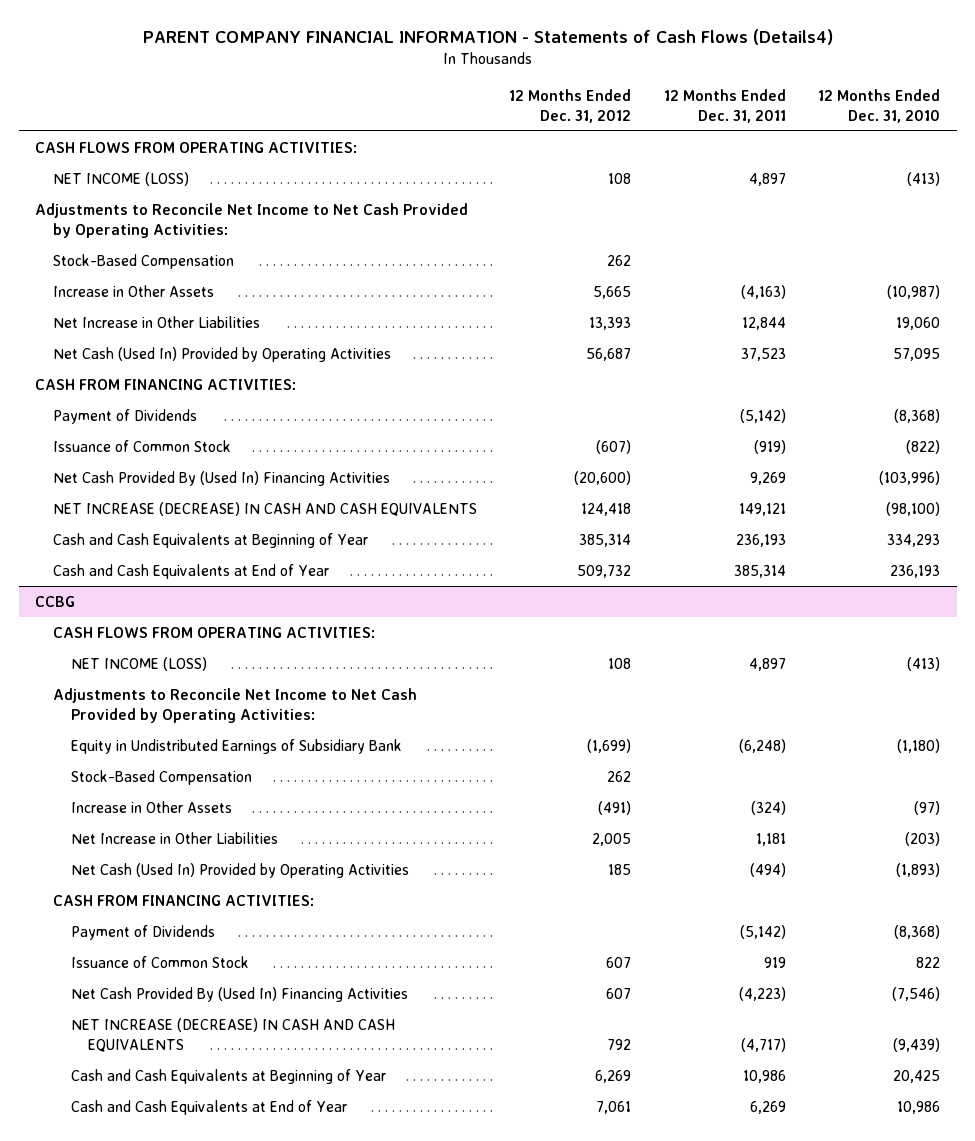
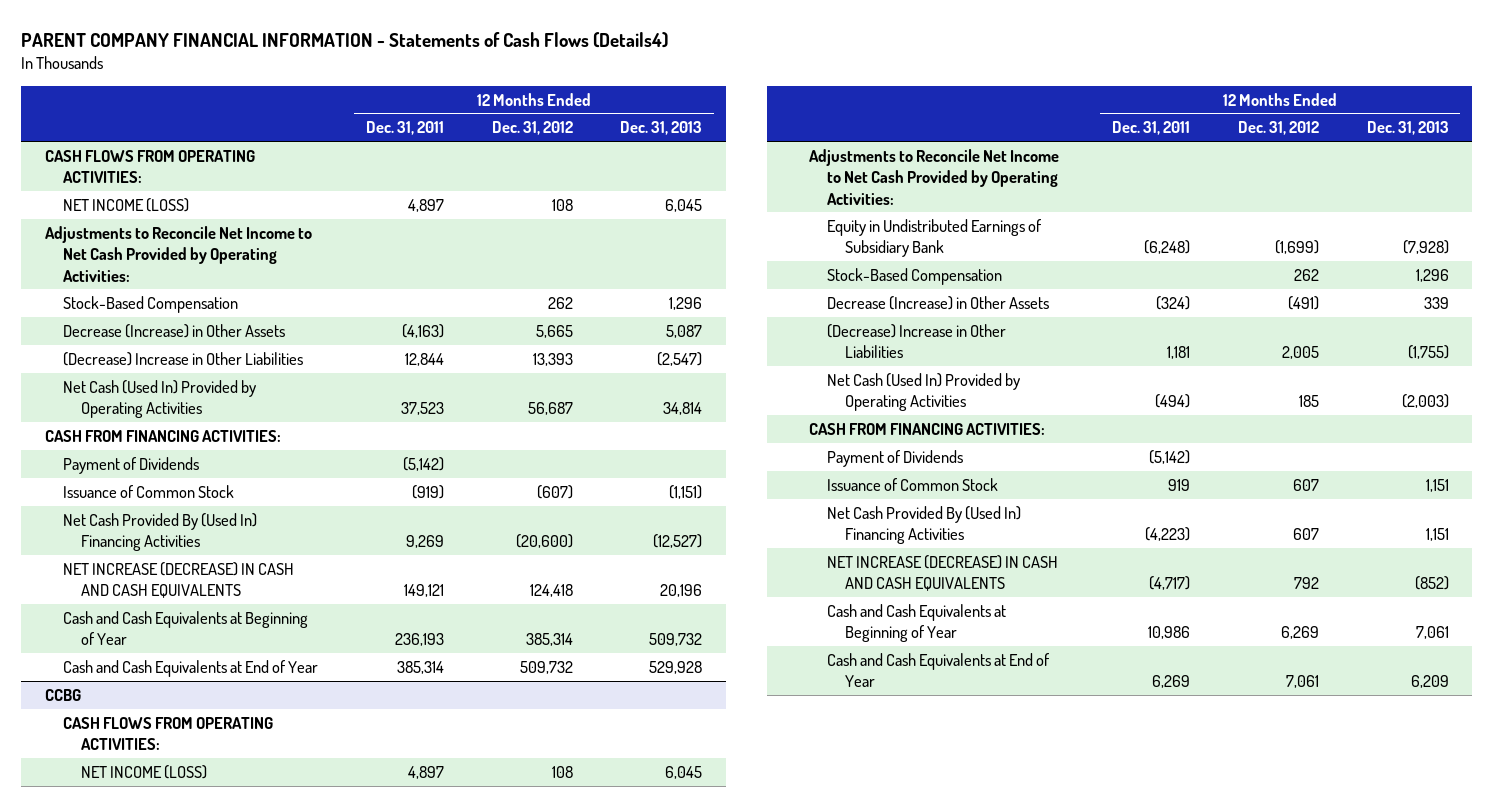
[818,88,941,123] 12 Months Ended Dec. 31, 2010 -> none
none -> [620,121,703,136] Dec. 31, 2013
[52,284,214,297] Increase in Other Assets -> [63,323,286,338] Decrease (Increase) in Other Assets
[52,315,260,328] Net Increase in Other Liabilities -> [63,351,304,366] (Decrease) Increase in Other Liabilities
[70,800,232,813] Increase in Other Assets -> [827,295,1050,310] Decrease (Increase) in Other Assets
[70,831,278,844] Net Increase in Other Liabilities -> [827,323,1007,359] (Decrease) Increase in Other Liabilities

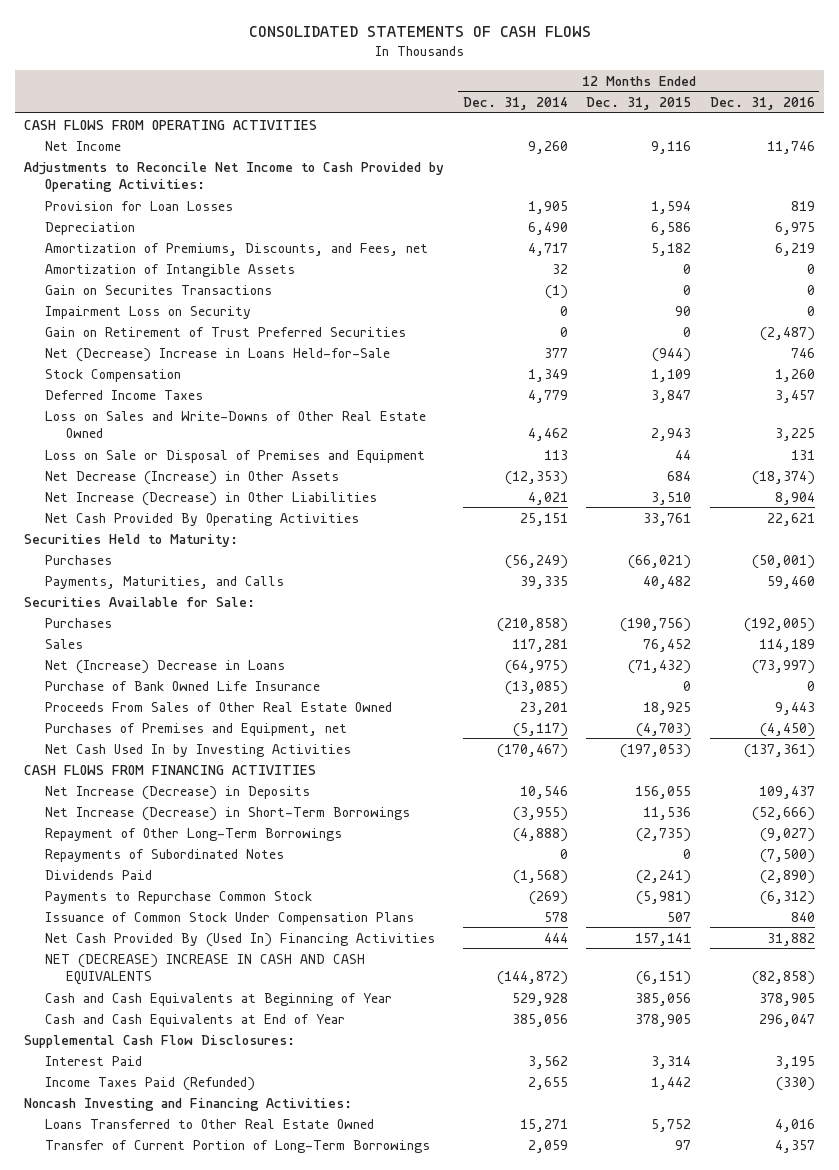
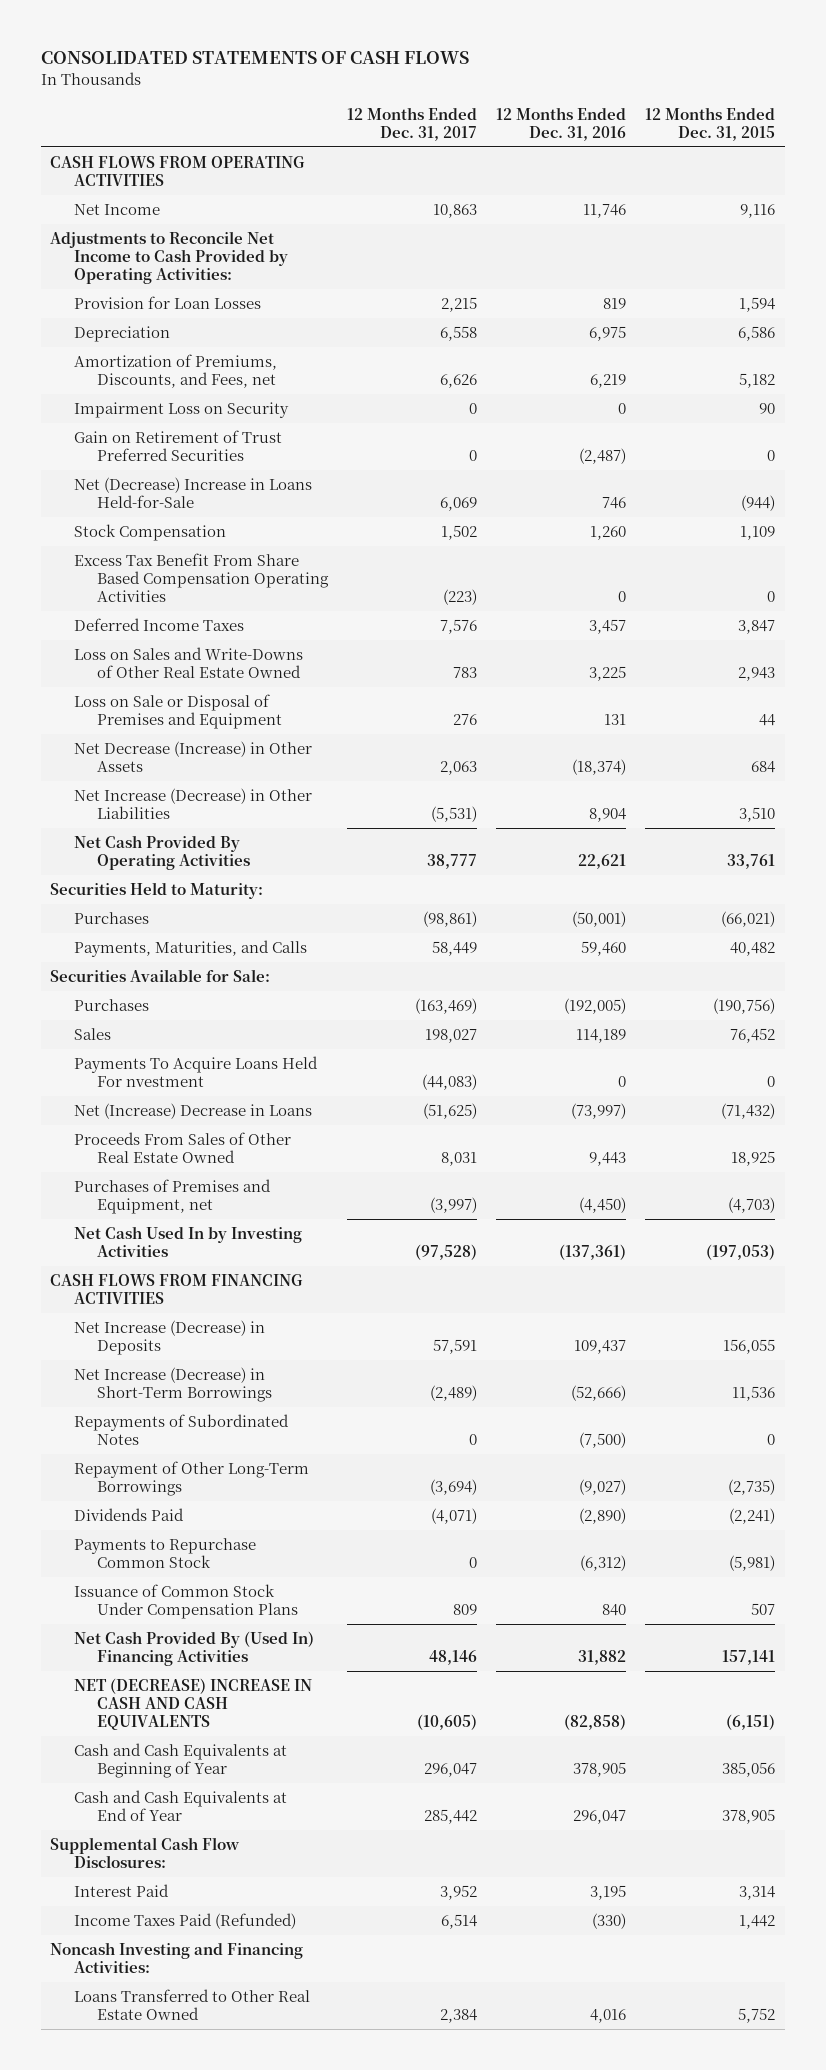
[462,97,568,111] Dec. 31, 2014 -> none
none -> [347,106,478,141] 12 Months Ended Dec. 31, 2017
[45,263,296,277] Amortization of Intangible Assets -> none
[45,284,273,295] Gain on Securites Transactions -> none
none -> [73,552,329,602] Excess Tax Benefit From Share Based Compensation Operating Activities
none -> [73,1055,318,1087] Payments To Acquire Loans Held For nvestment
[45,680,321,691] Purchase of Bank Owned Life Insurance -> none
[45,827,343,841] Repayment of Other Long-Term Borrowings -> [73,1460,309,1496] Repayment of Other Long-Term Borrowings
[45,1139,431,1153] Transfer of Current Portion of Long-Term Borrowings -> none

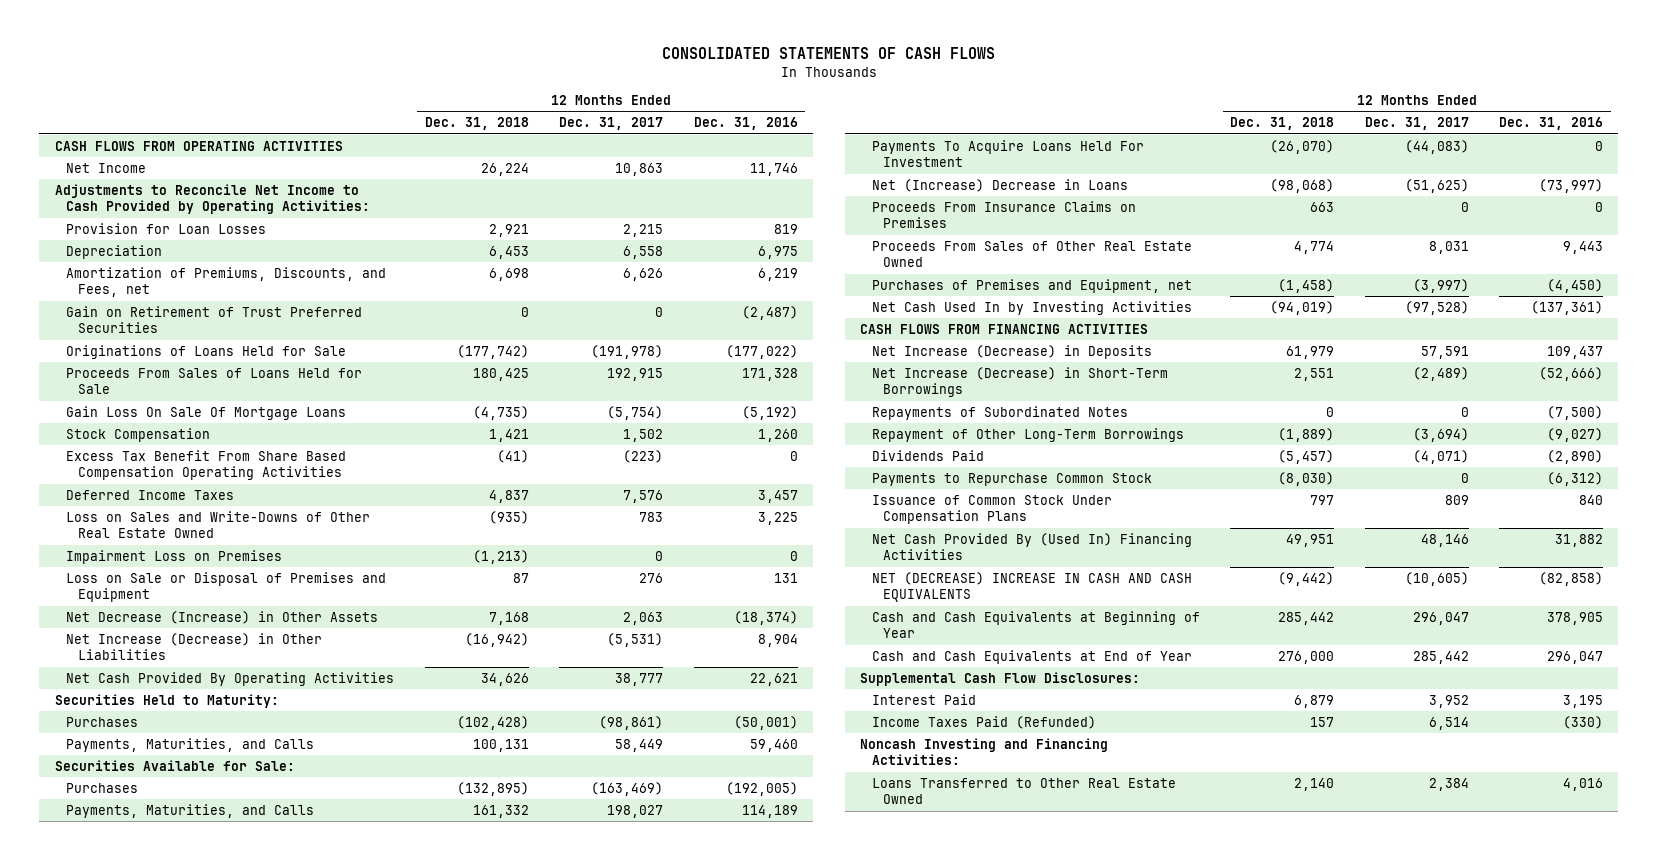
[645,106,776,141] 12 Months Ended Dec. 31, 2015 -> none
none -> [424,117,529,131] Dec. 31, 2018
[73,401,289,418] Impairment Loss on Security -> none
[73,476,312,508] Net (Decrease) Increase in Loans Held-for-Sale -> none
none -> [66,344,347,359] Originations of Loans Held for Sale
none -> [66,367,363,395] Proceeds From Sales of Loans Held for Sale
none -> [66,405,347,420] Gain Loss On Sale Of Mortgage Loans
none -> [66,549,283,564] Impairment Loss on Premises
[73,1027,111,1040] Sales -> [66,803,315,818] Payments, Maturities, and Calls
[73,1055,318,1087] Payments To Acquire Loans Held For nvestment -> [871,139,1144,168] Payments To Acquire Loans Held For Investment
none -> [871,200,1136,229] Proceeds From Insurance Claims on Premises

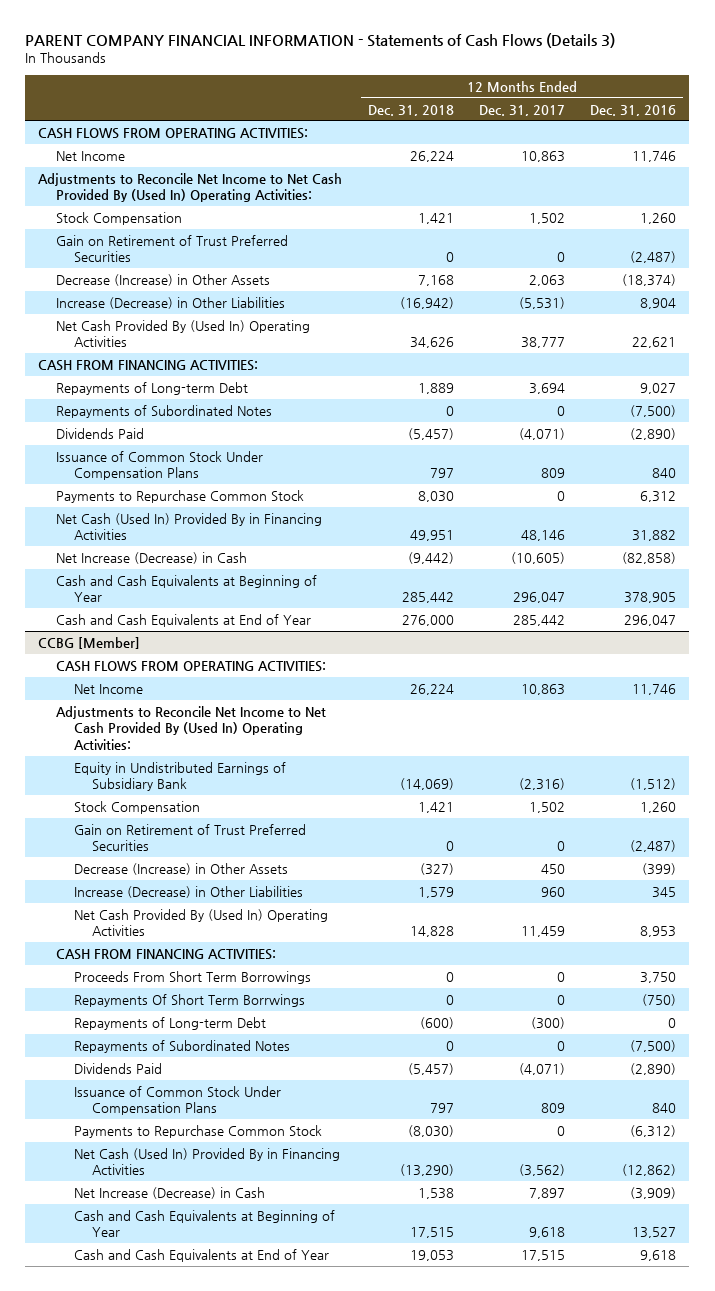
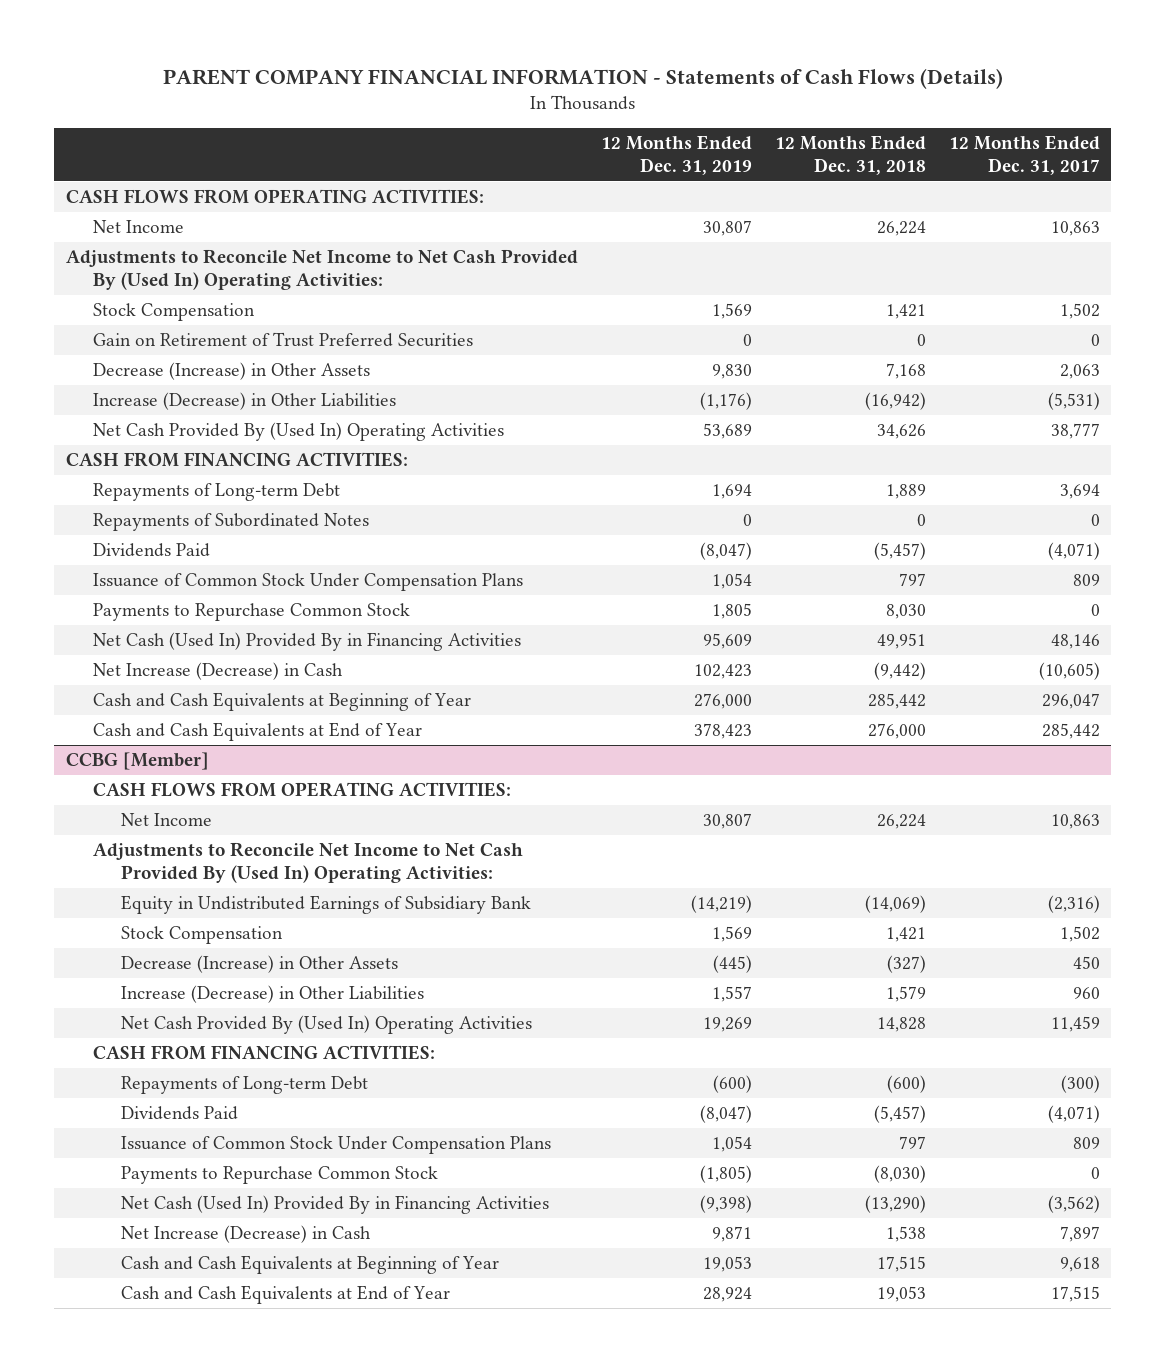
[25,33,616,49] PARENT COMPANY FINANCIAL INFORMATION - Statements of Cash Flows (Details 3) -> [162,67,1003,89] PARENT COMPANY FINANCIAL INFORMATION - Statements of Cash Flows (Details)
[590,104,677,116] Dec. 31, 2016 -> none
none -> [600,135,752,175] 12 Months Ended Dec. 31, 2019
[73,823,306,852] Gain on Retirement of Trust Preferred Securities -> none
[73,970,311,984] Proceeds From Short Term Borrowings -> none
[73,993,305,1007] Repayments Of Short Term Borrwings -> none
[73,1039,290,1053] Repayments of Subordinated Notes -> none

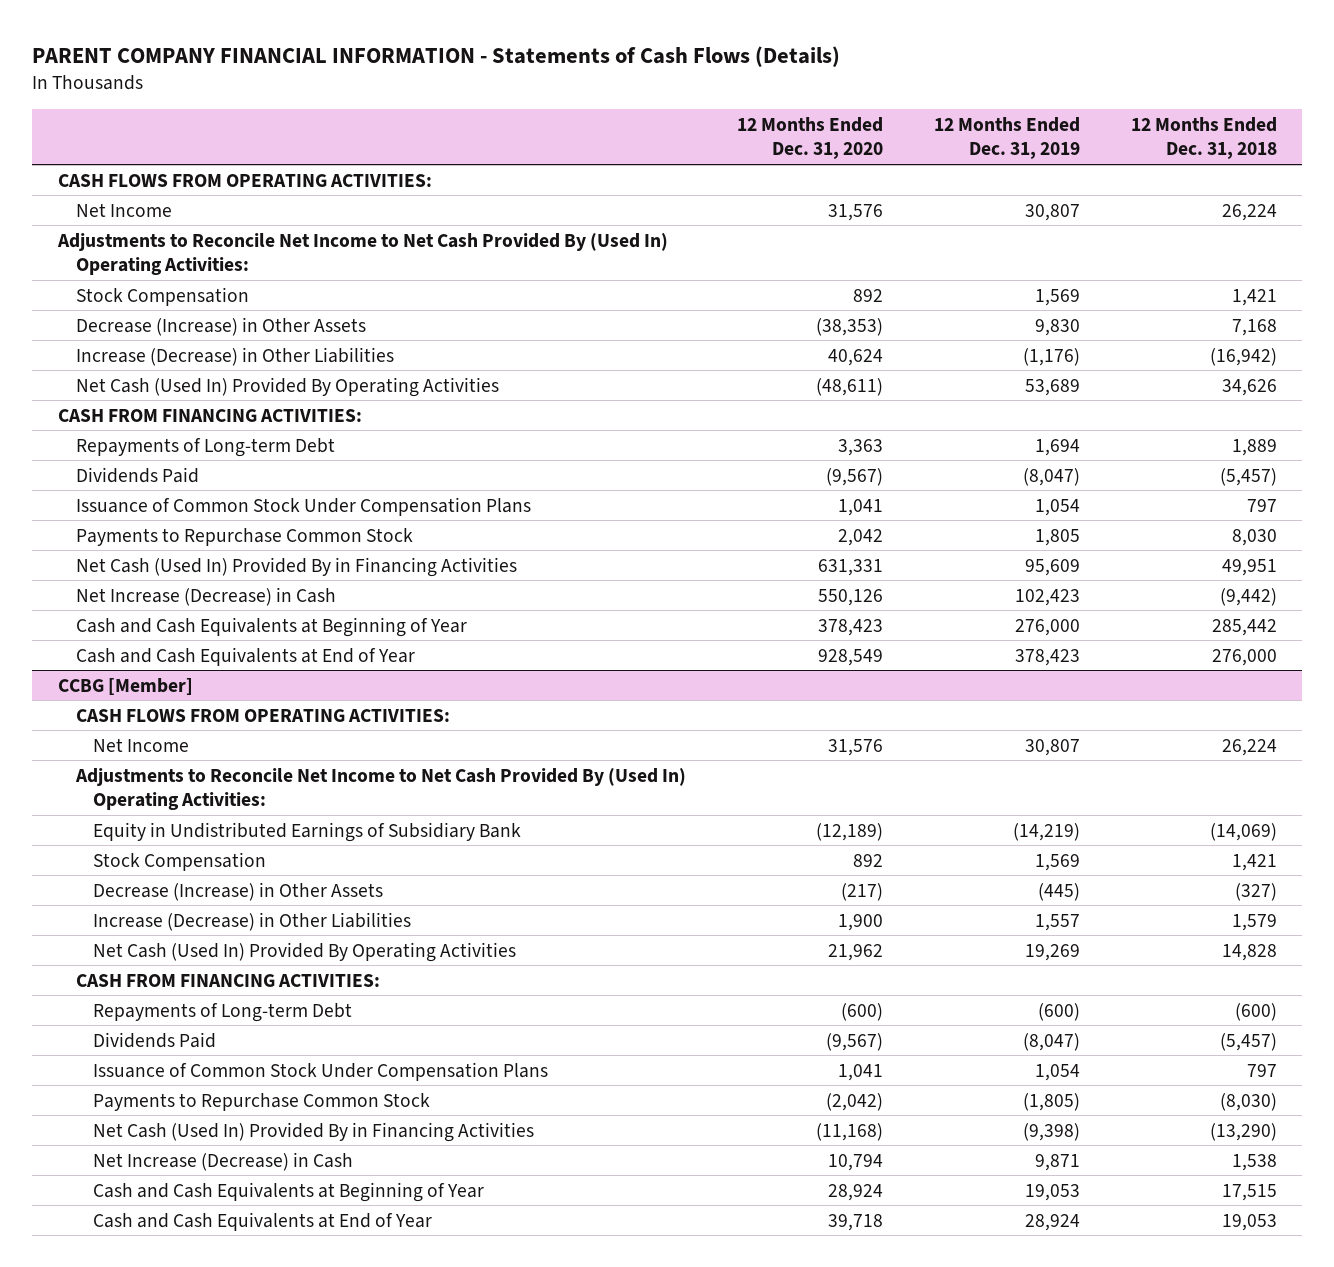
[948,135,1100,175] 12 Months Ended Dec. 31, 2017 -> none
none -> [736,116,883,160] 12 Months Ended Dec. 31, 2020
[93,332,474,348] Gain on Retirement of Trust Preferred Securities -> none
[93,422,505,442] Net Cash Provided By (Used In) Operating Activities -> [75,376,499,397] Net Cash (Used In) Provided By Operating Activities
[93,513,370,532] Repayments of Subordinated Notes -> none
[121,1015,533,1035] Net Cash Provided By (Used In) Operating Activities -> [93,941,517,962] Net Cash (Used In) Provided By Operating Activities

